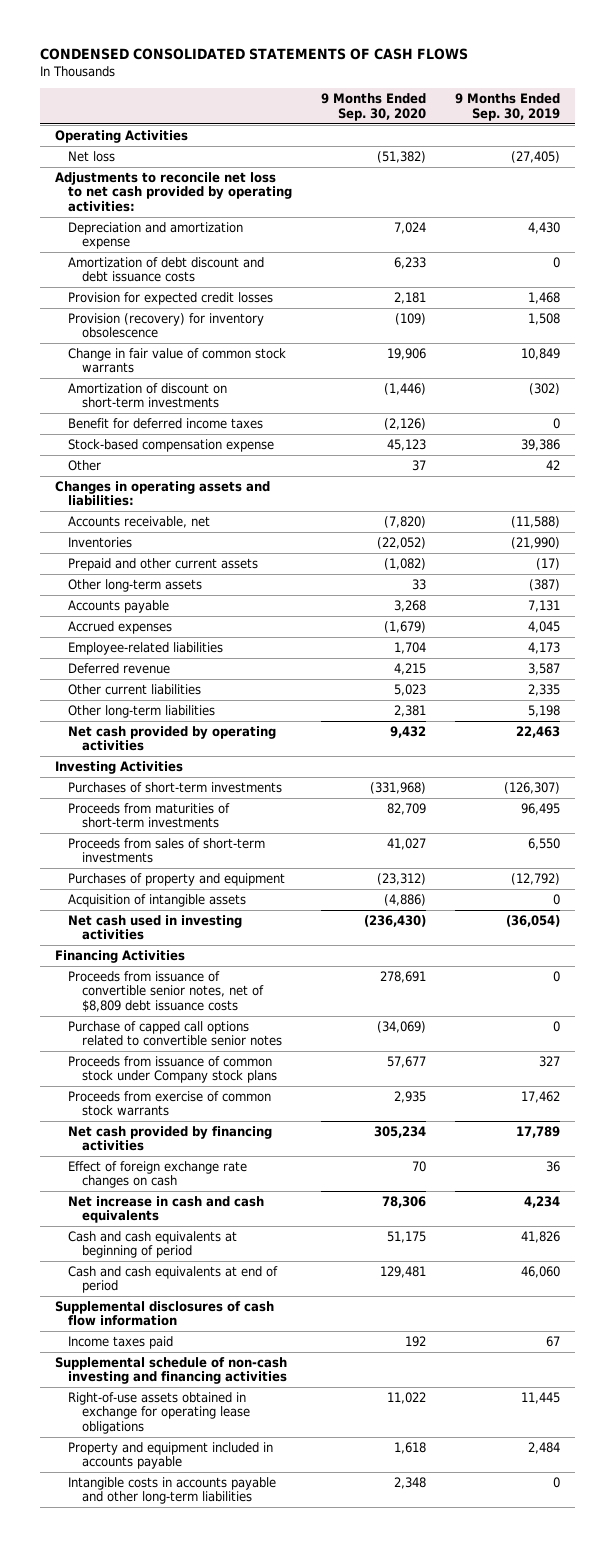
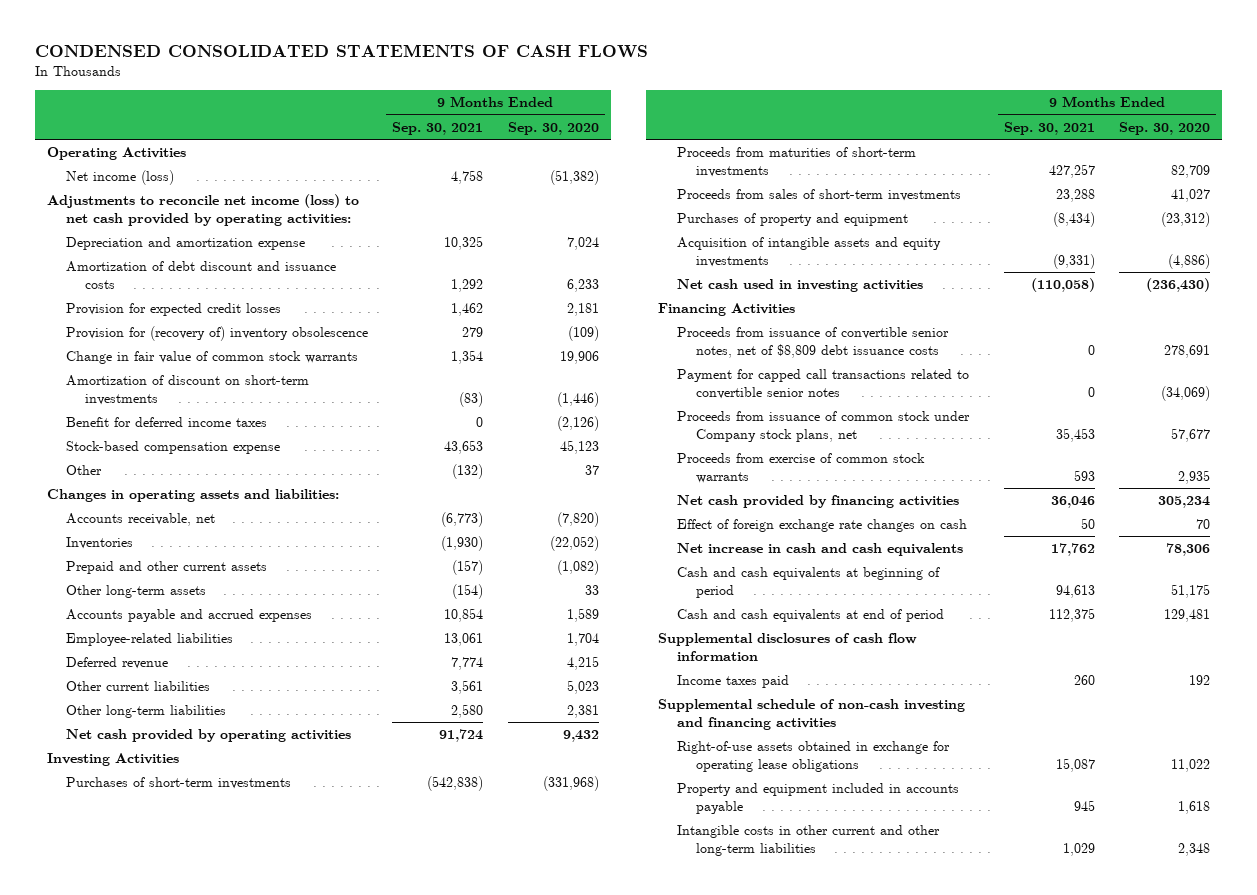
[455,93,561,121] 9 Months Ended Sep. 30, 2019 -> none
none -> [392,121,484,135] Sep. 30, 2021
[68,150,116,162] Net loss -> [65,170,174,186] Net income (loss)
[54,171,293,212] Adjustments to reconcile net loss to net cash provided by operating activities: -> [47,194,360,226] Adjustments to reconcile net income (loss) to net cash provided by operating activities:
[68,256,265,283] Amortization of debt discount and debt issuance costs -> [65,261,336,289] Amortization of debt discount and issuance costs
[68,312,265,339] Provision (recovery) for inventory obsolescence -> [65,326,368,342] Provision for (recovery of) inventory obsolescence
[68,599,170,613] Accounts payable -> none
[68,620,173,634] Accrued expenses -> none
none -> [65,609,312,623] Accounts payable and accrued expenses
[68,893,247,907] Acquisition of intangible assets -> [677,237,942,267] Acquisition of intangible assets and equity investments
[68,1020,283,1047] Purchase of capped call options related to convertible senior notes -> [677,369,970,399] Payment for capped call transactions related to convertible senior notes
[68,1055,278,1084] Proceeds from issuance of common stock under Company stock plans -> [677,411,971,442] Proceeds from issuance of common stock under Company stock plans, net
[68,1476,277,1505] Intangible costs in accounts payable and other long-term liabilities -> [677,825,941,856] Intangible costs in other current and other long-term liabilities

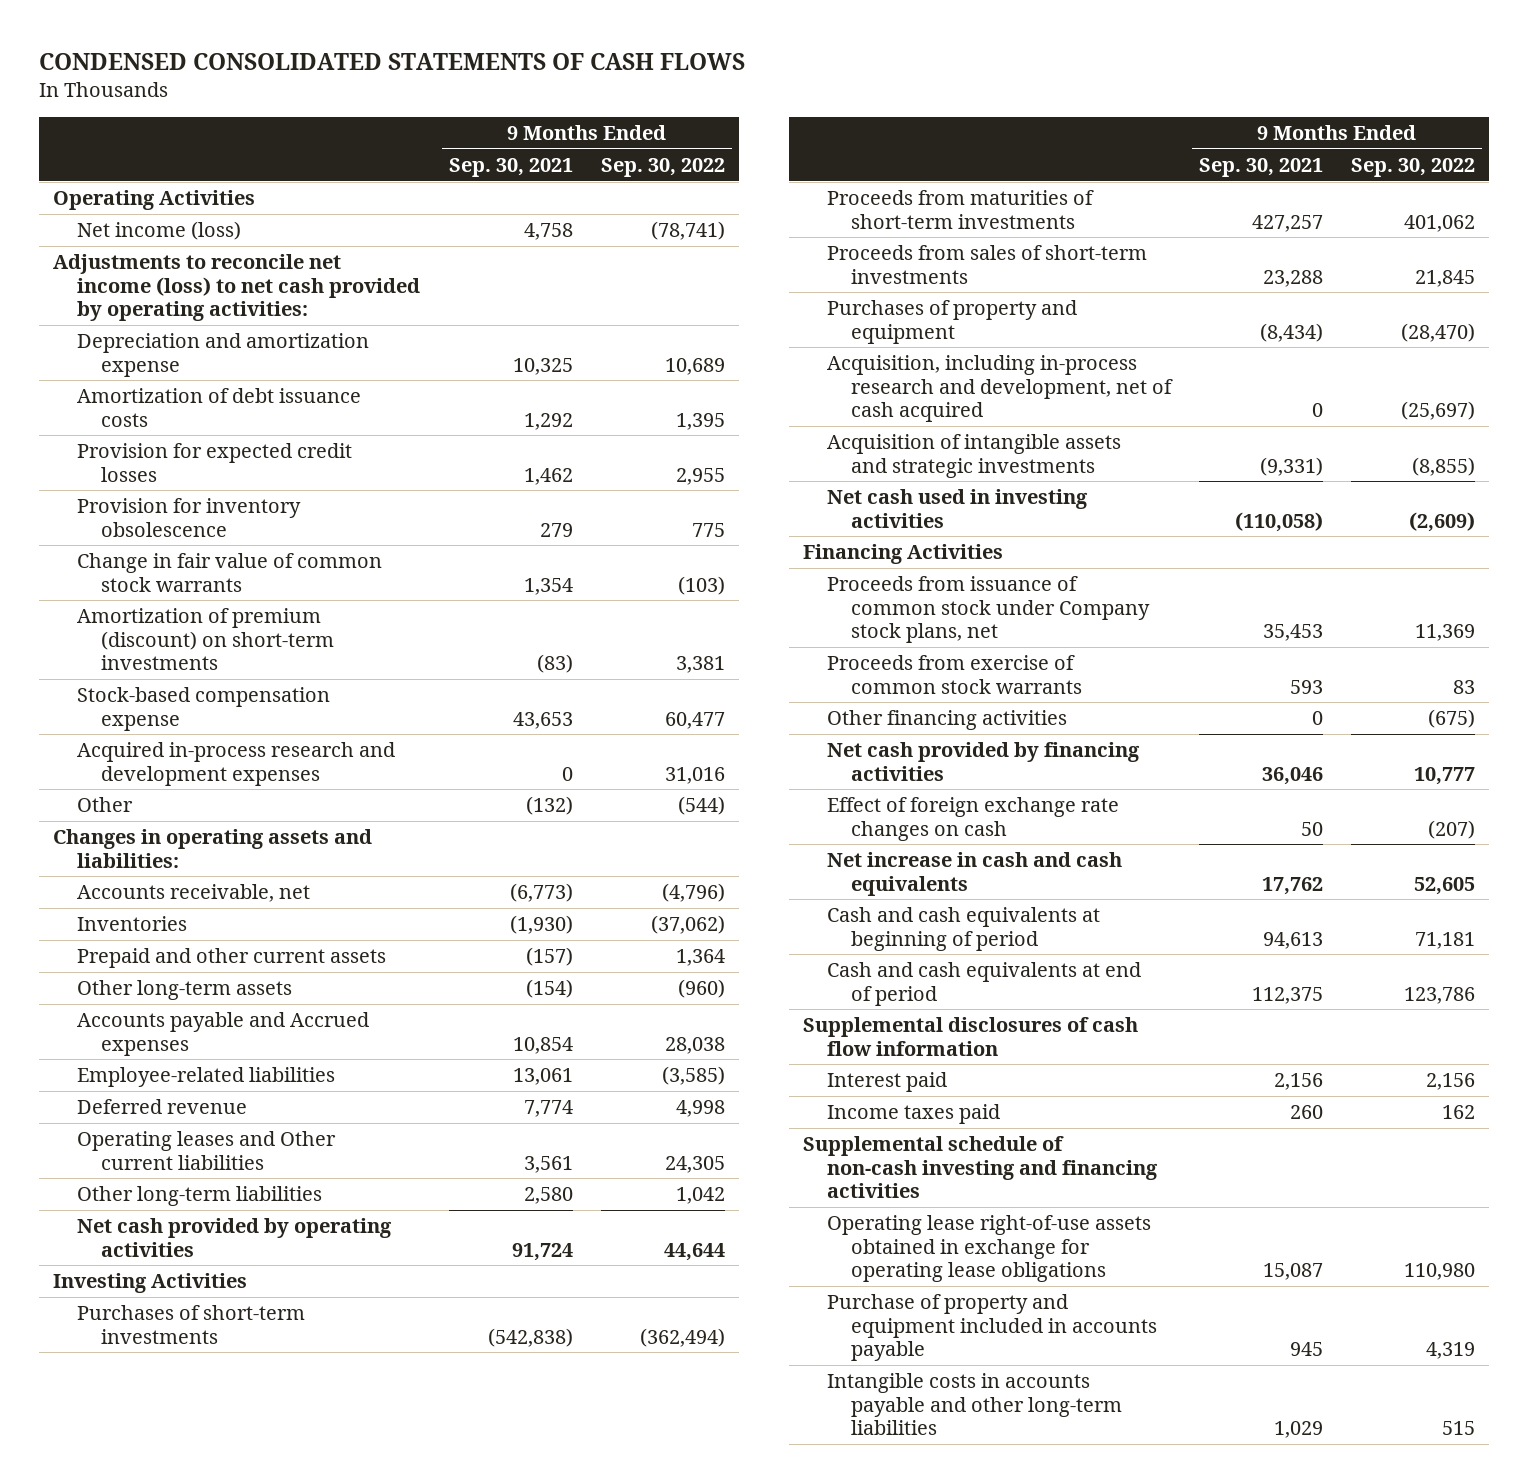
[507,121,599,135] Sep. 30, 2020 -> none
none -> [600,157,725,177] Sep. 30, 2022
[65,261,336,289] Amortization of debt discount and issuance costs -> [76,388,361,427] Amortization of debt issuance costs
[65,326,368,342] Provision for (recovery of) inventory obsolescence -> [76,498,301,537] Provision for inventory obsolescence
[65,417,267,428] Benefit for deferred income taxes -> none
[65,375,309,405] Amortization of discount on short-term investments -> [76,608,335,671] Amortization of premium (discount) on short-term investments
none -> [76,742,395,786] Acquired in-process research and development expenses
[65,609,312,623] Accounts payable and accrued expenses -> [76,1012,369,1056] Accounts payable and Accrued expenses
[65,681,210,692] Other current liabilities -> [76,1131,336,1170] Operating leases and Other current liabilities
none -> [827,355,1174,423] Acquisition, including in-process research and development, net of cash acquired
[677,237,942,267] Acquisition of intangible assets and equity investments -> [827,434,1122,478] Acquisition of intangible assets and strategic investments
[677,327,950,358] Proceeds from issuance of convertible senior notes, net of $8,809 debt issuance costs -> none
[677,369,970,399] Payment for capped call transactions related to convertible senior notes -> none
none -> [827,710,1068,731] Other financing activities
none -> [827,1072,948,1093] Interest paid
[677,741,951,772] Right-of-use assets obtained in exchange for operating lease obligations -> [827,1215,1152,1283] Operating lease right-of-use assets obtained in exchange for operating lease obligations
[677,783,960,814] Property and equipment included in accounts payable -> [827,1294,1158,1362] Purchase of property and equipment included in accounts payable
[677,825,941,856] Intangible costs in other current and other long-term liabilities -> [827,1373,1123,1436] Intangible costs in accounts payable and other long-term liabilities

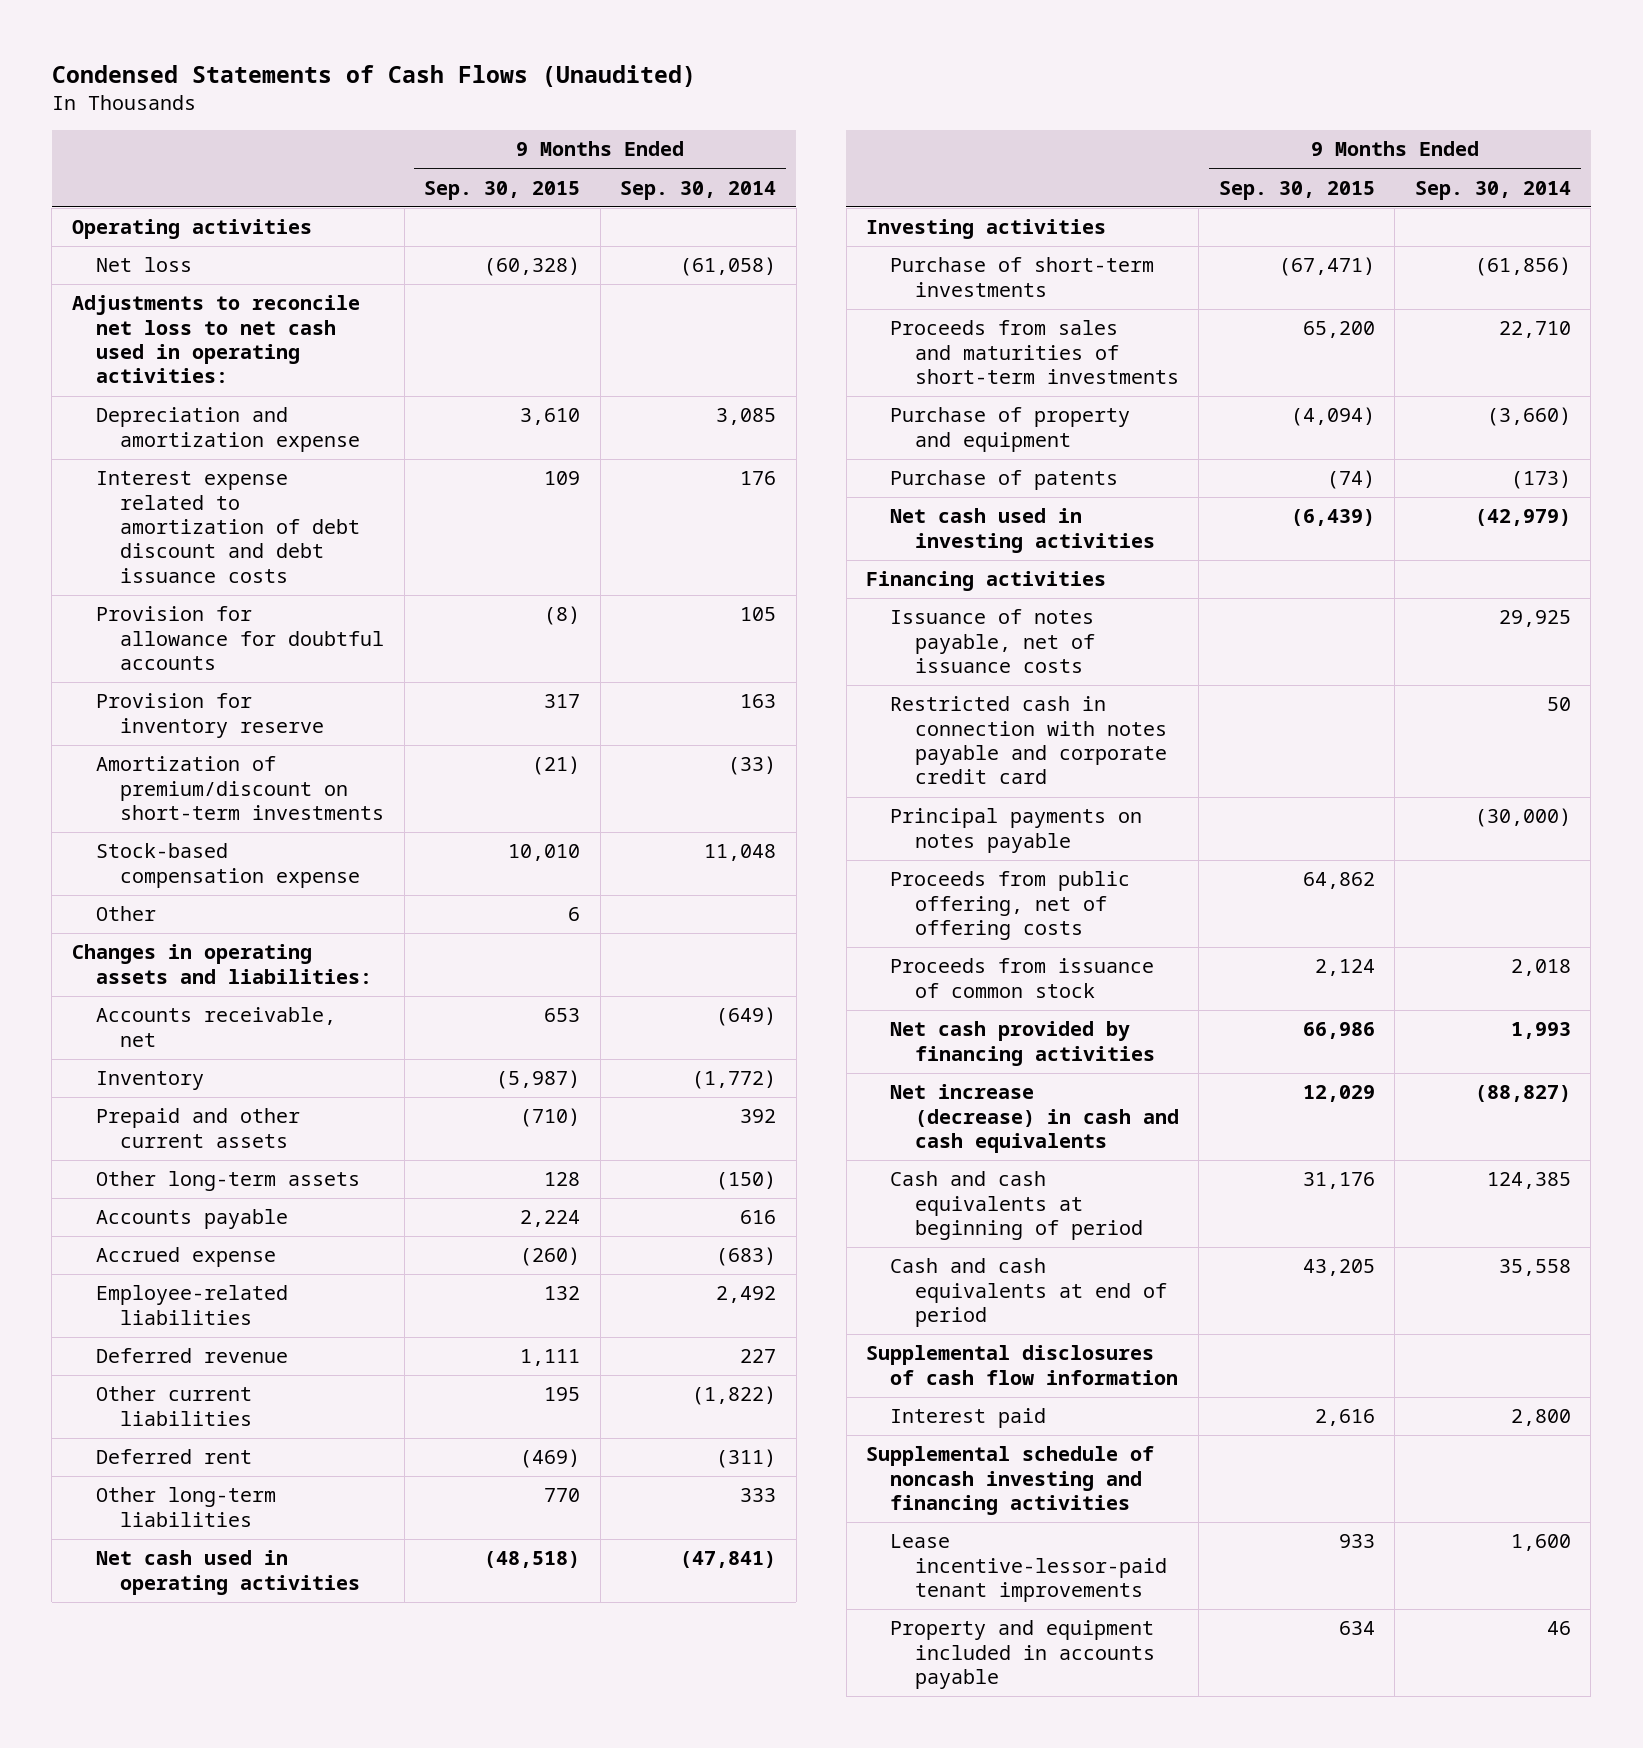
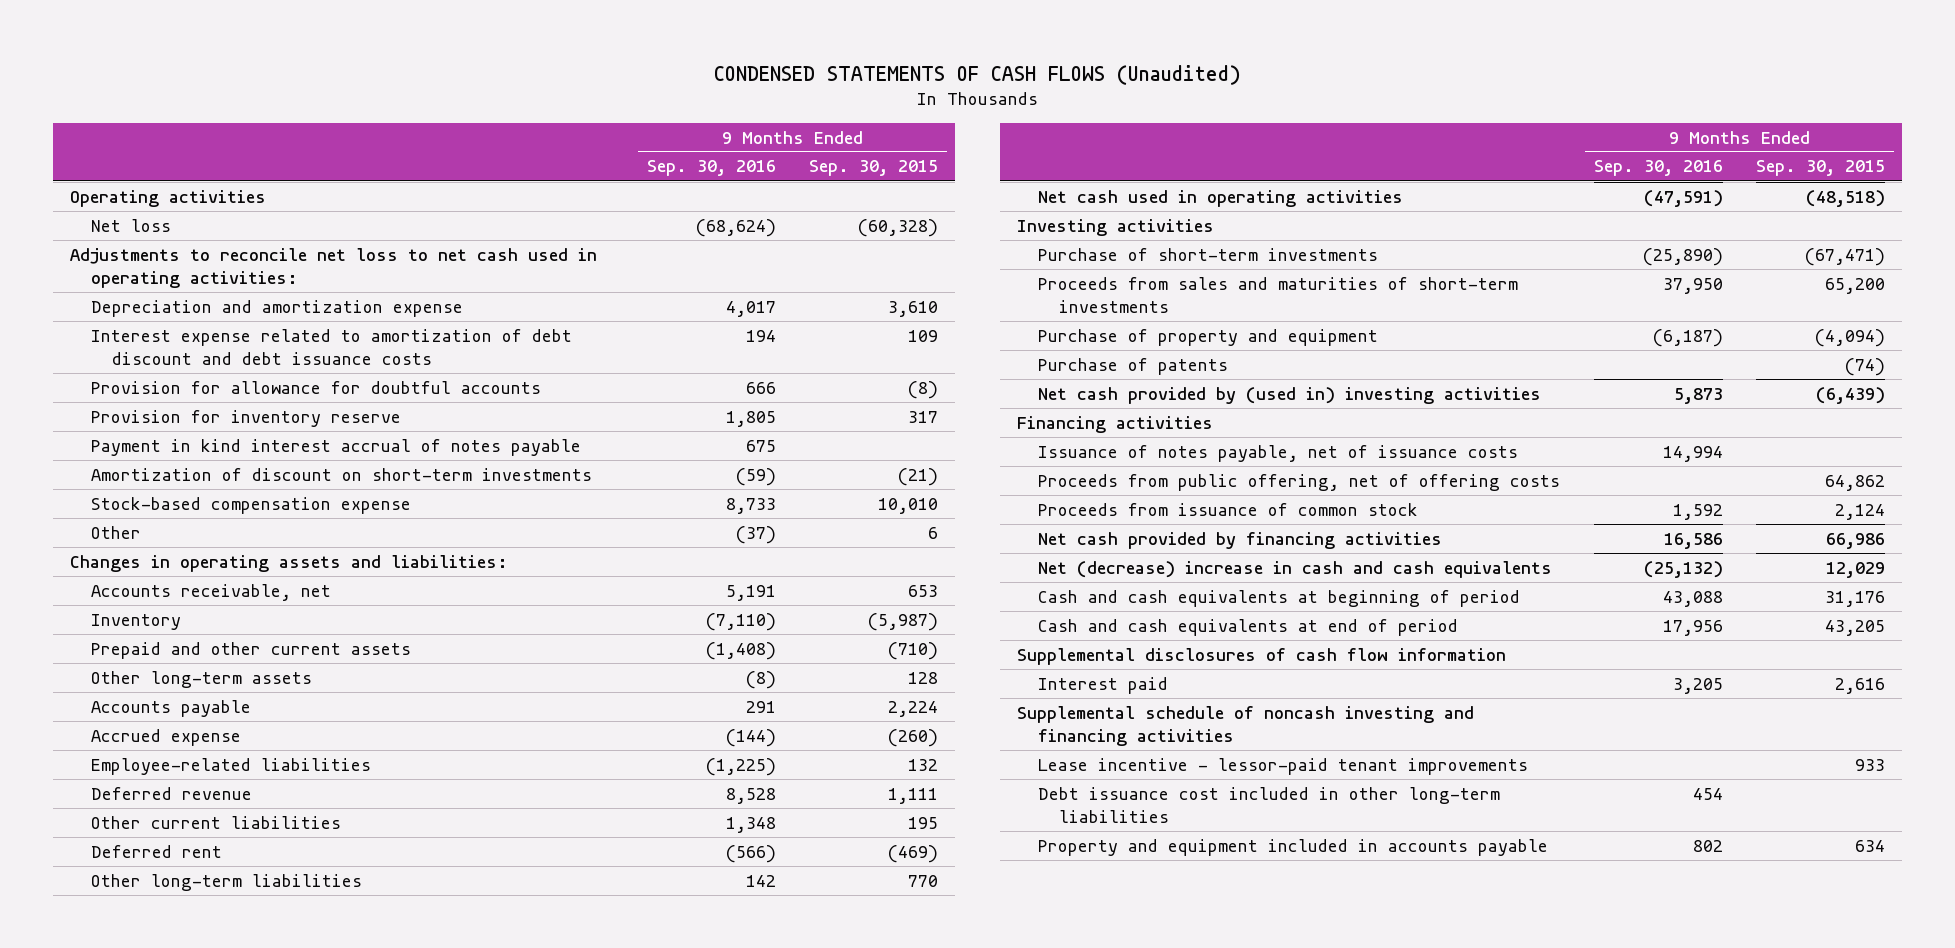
[51,64,696,87] Condensed Statements of Cash Flows (Unaudited) -> [713,64,1241,85] CONDENSED STATEMENTS OF CASH FLOWS (Unaudited)
[620,180,777,200] Sep. 30, 2014 -> none
none -> [646,160,776,177] Sep. 30, 2016
none -> [90,438,581,456] Payment in kind interest accrual of notes payable
[96,756,385,821] Amortization of premium/discount on short-term investments -> [90,467,592,481] Amortization of discount on short-term investments
[890,508,1155,553] Net cash used in investing activities -> [1037,386,1541,404] Net cash provided by (used in) investing activities
[890,696,1167,785] Restricted cash in connection with notes payable and corporate credit card -> none
[890,808,1143,853] Principal payments on notes payable -> none
[890,1084,1179,1154] Net increase (decrease) in cash and cash equivalents -> [1037,560,1552,578] Net (decrease) increase in cash and cash equivalents
[890,1534,1167,1603] Lease incentive-lessor-paid tenant improvements -> [1037,757,1528,775] Lease incentive - lessor-paid tenant improvements
none -> [1037,786,1500,823] Debt issuance cost included in other long-term liabilities

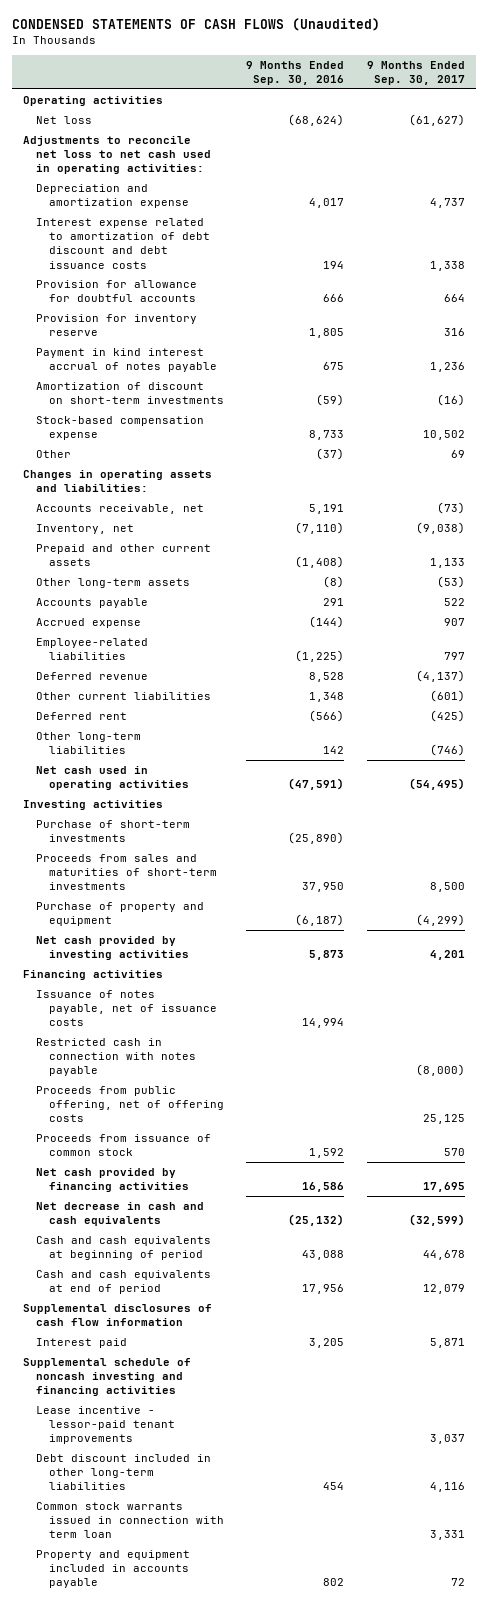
[809,160,939,177] Sep. 30, 2015 -> none
none -> [366,60,465,85] 9 Months Ended Sep. 30, 2017
[90,613,181,630] Inventory -> [35,523,134,534] Inventory, net
[1037,357,1228,375] Purchase of patents -> none
[1037,386,1541,404] Net cash provided by (used in) investing activities -> [35,935,189,961] Net cash provided by investing activities
none -> [35,1037,196,1077] Restricted cash in connection with notes payable
[1037,560,1552,578] Net (decrease) increase in cash and cash equivalents -> [35,1201,204,1227] Net decrease in cash and cash equivalents
[1037,786,1500,823] Debt issuance cost included in other long-term liabilities -> [35,1453,211,1491] Debt discount included in other long-term liabilities
none -> [35,1501,224,1539] Common stock warrants issued in connection with term loan

